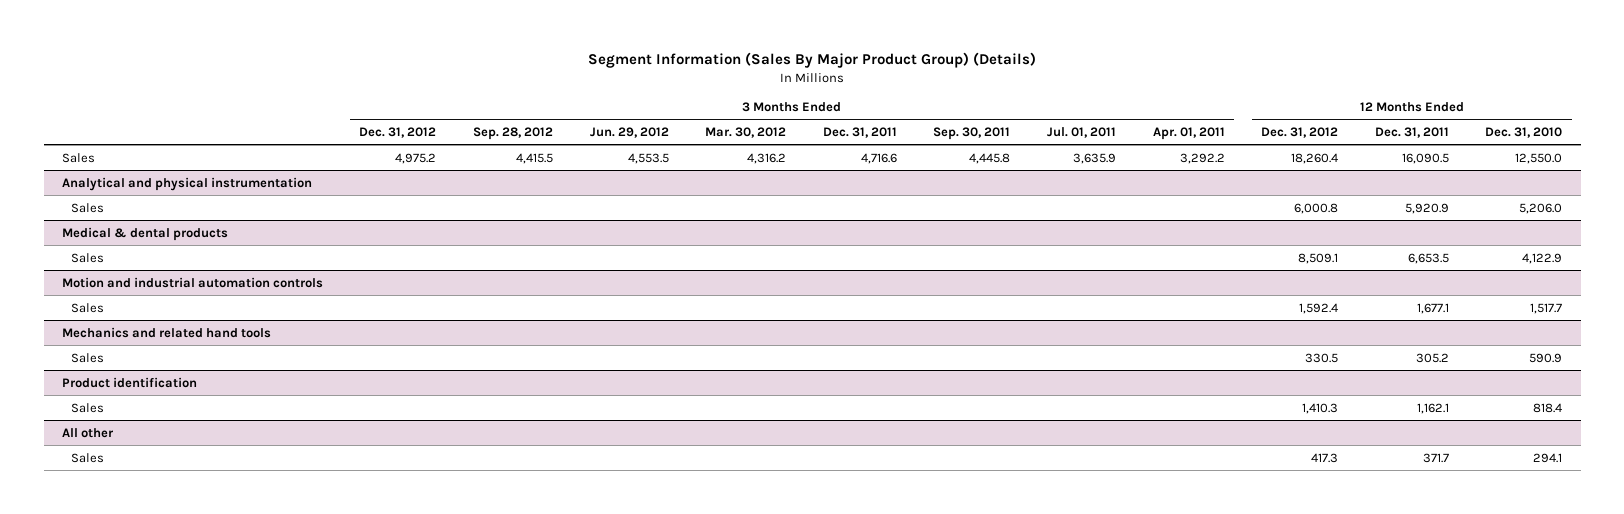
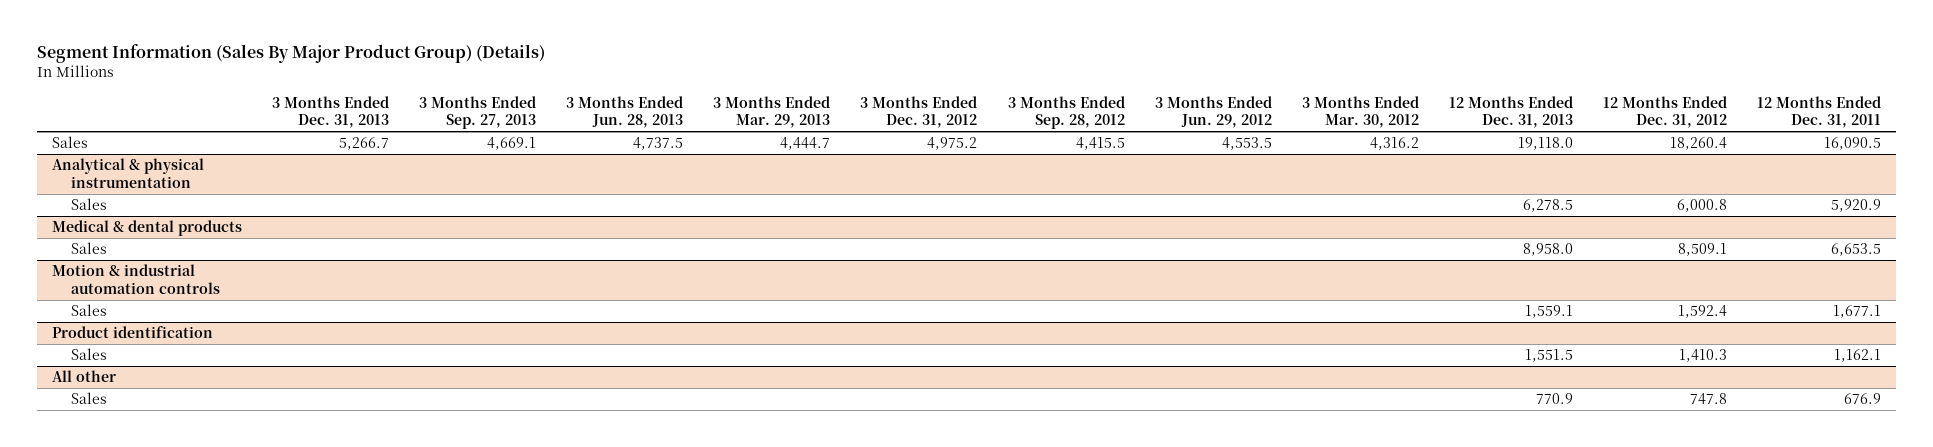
[822,127,897,139] Dec. 31, 2011 -> none
[933,127,1011,141] Sep. 30, 2011 -> none
[1047,127,1117,139] Jul. 01, 2011 -> none
[1152,127,1225,141] Apr. 01, 2011 -> none
[1485,127,1563,139] Dec. 31, 2010 -> none
none -> [271,95,389,129] 3 Months Ended Dec. 31, 2013
none -> [418,95,536,130] 3 Months Ended Sep. 27, 2013
none -> [566,95,684,129] 3 Months Ended Jun. 28, 2013
none -> [713,95,831,129] 3 Months Ended Mar. 29, 2013
none -> [1449,95,1574,129] 12 Months Ended Dec. 31, 2013
[61,176,312,191] Analytical and physical instrumentation -> [51,158,204,188] Analytical & physical instrumentation
[61,276,323,288] Motion and industrial automation controls -> [51,264,221,294] Motion & industrial automation controls
[61,326,271,338] Mechanics and related hand tools -> none
[70,352,104,363] Sales -> none
[1311,452,1339,463] 417.3 -> [1690,393,1728,405] 747.8
[1422,452,1449,463] 371.7 -> [1844,393,1882,405] 676.9

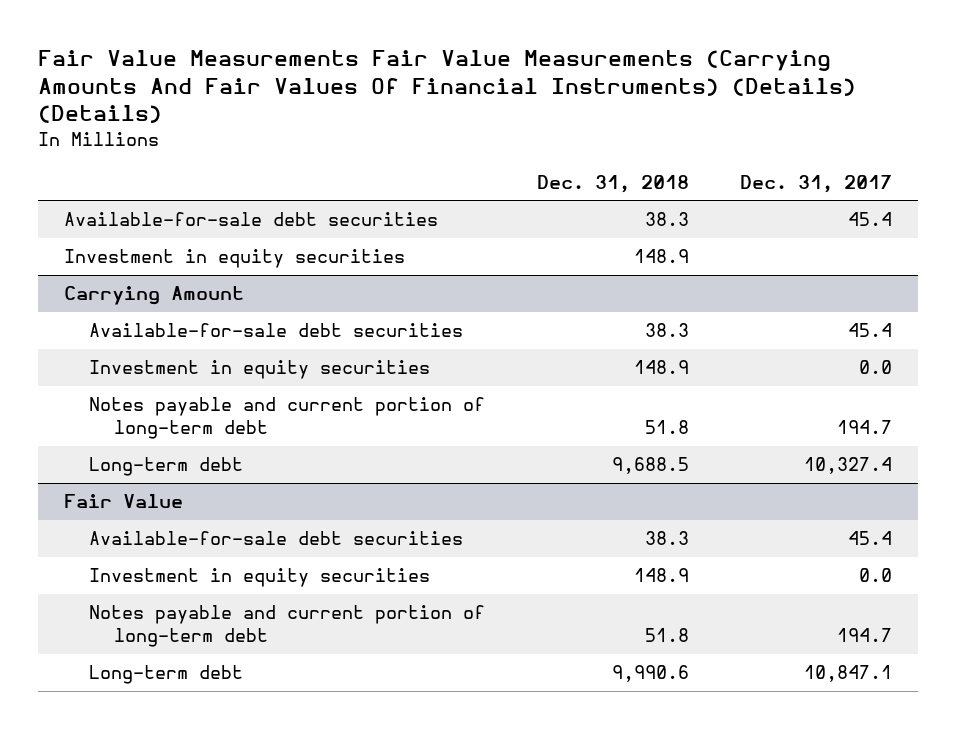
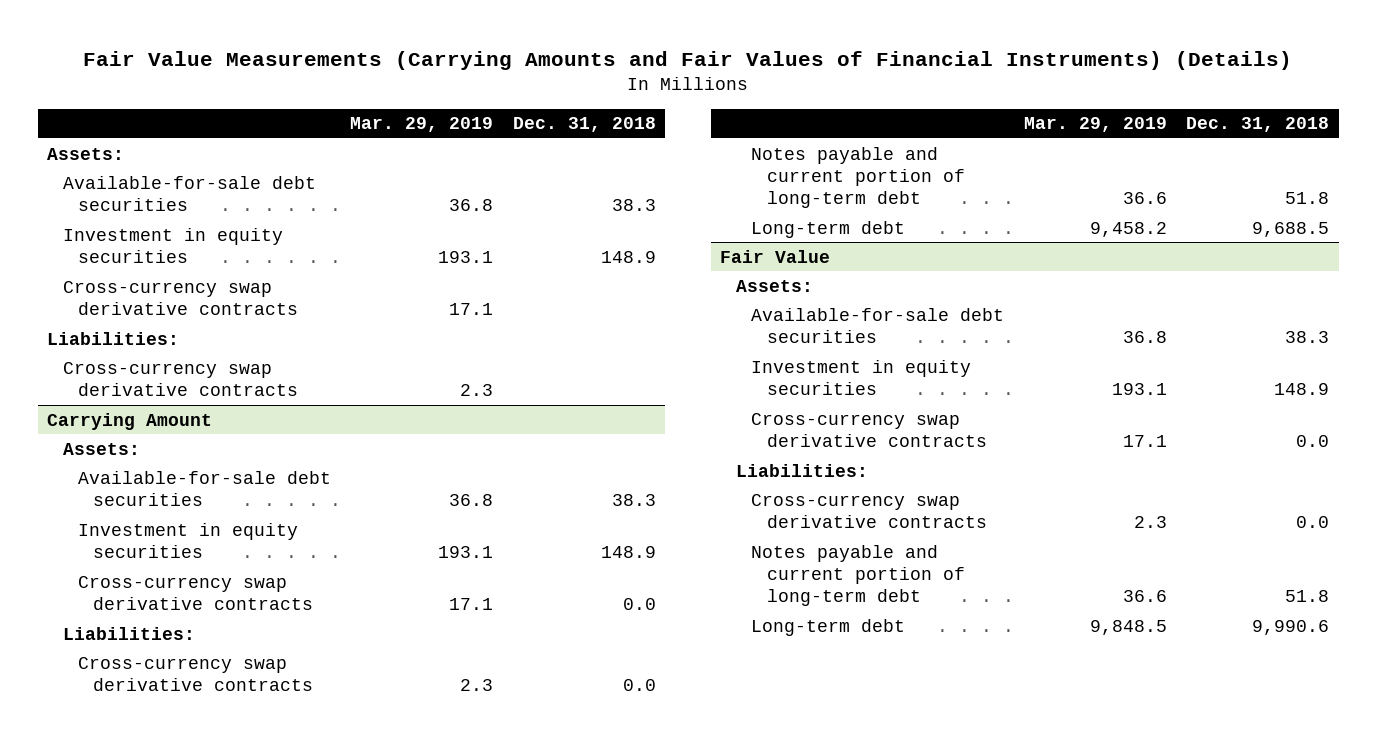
[38,49,857,124] Fair Value Measurements Fair Value Measurements (Carrying Amounts And Fair Values Of Financial Instruments) (Details) (Details) -> [83,50,1293,70] Fair Value Measurements (Carrying Amounts and Fair Values of Financial Instruments) (Details)
[740,174,893,193] Dec. 31, 2017 -> none
none -> [350,117,494,133] Mar. 29, 2019
none -> [47,147,125,160] Assets:
none -> [62,280,299,315] Cross-currency swap derivative contracts
none -> [47,331,180,345] Liabilities:
none -> [62,361,299,396] Cross-currency swap derivative contracts
none -> [62,442,140,455] Assets:
none -> [78,575,314,610] Cross-currency swap derivative contracts
none -> [62,626,195,640] Liabilities:
none -> [78,656,314,691] Cross-currency swap derivative contracts
none -> [735,279,813,292] Assets:
none -> [751,412,987,447] Cross-currency swap derivative contracts
none -> [735,463,868,477] Liabilities:
none -> [751,493,987,528] Cross-currency swap derivative contracts

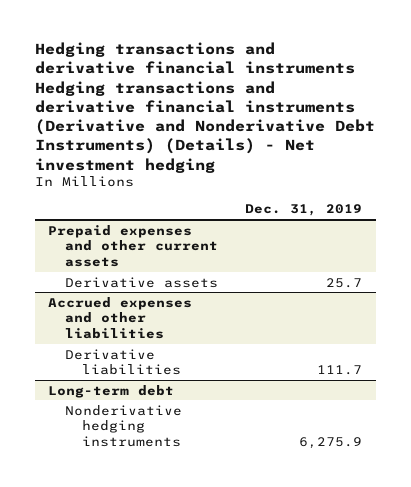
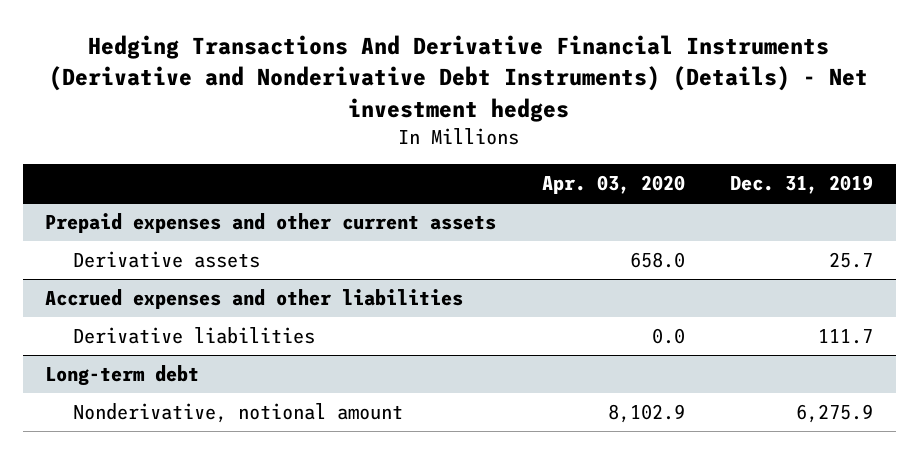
[34,42,375,173] Hedging transactions and derivative financial instruments Hedging transactions and derivative financial instruments (Derivative and Nonderivative Debt Instruments) (Details) - Net investment hedging -> [49,35,869,122] Hedging Transactions And Derivative Financial Instruments (Derivative and Nonderivative Debt Instruments) (Details) - Net investment hedges
none -> [541,175,685,195] Apr. 03, 2020
[65,404,183,448] Nonderivative hedging instruments -> [73,402,404,423] Nonderivative, notional amount

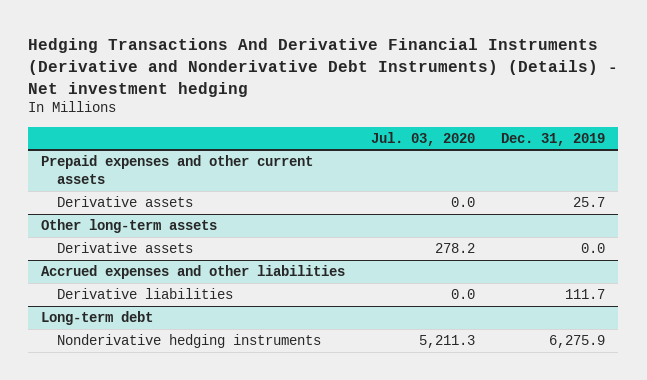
[49,35,869,122] Hedging Transactions And Derivative Financial Instruments (Derivative and Nonderivative Debt Instruments) (Details) - Net investment hedges -> [28,38,619,97] Hedging Transactions And Derivative Financial Instruments (Derivative and Nonderivative Debt Instruments) (Details) - Net investment hedging
[541,175,685,195] Apr. 03, 2020 -> none
none -> [371,131,476,146] Jul. 03, 2020
none -> [41,219,218,234] Other long-term assets
none -> [56,242,193,254] Derivative assets
[73,402,404,423] Nonderivative, notional amount -> [56,334,321,349] Nonderivative hedging instruments

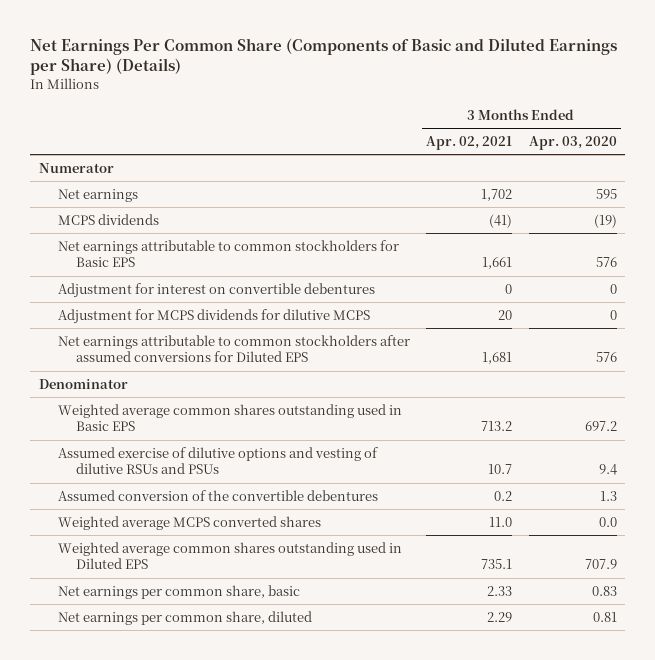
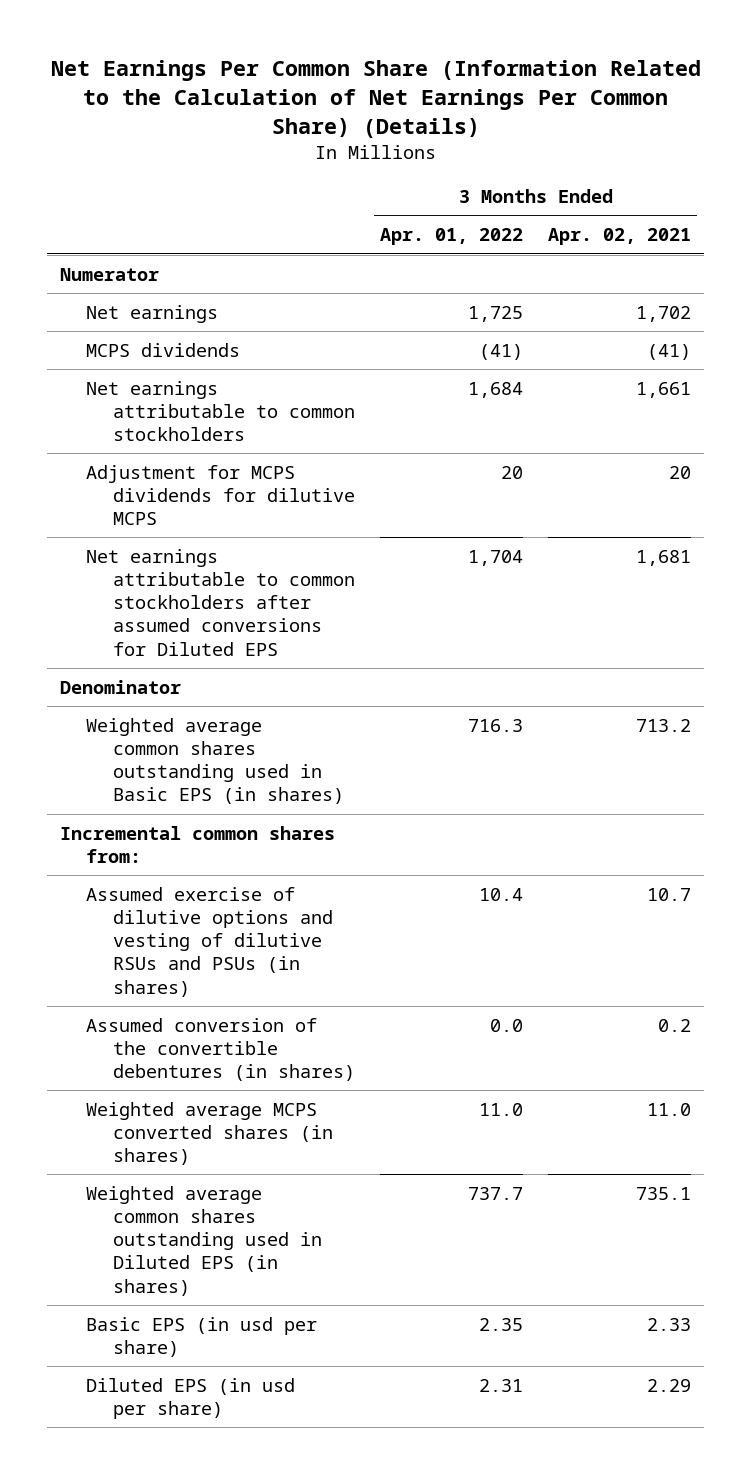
[30,37,618,76] Net Earnings Per Common Share (Components of Basic and Diluted Earnings per Share) (Details) -> [50,60,701,139] Net Earnings Per Common Share (Information Related to the Calculation of Net Earnings Per Common Share) (Details)
[528,136,617,151] Apr. 03, 2020 -> none
none -> [379,228,523,246] Apr. 01, 2022
[57,282,375,298] Adjustment for interest on convertible debentures -> none
[57,239,399,268] Net earnings attributable to common stockholders for Basic EPS -> [86,380,355,442] Net earnings attributable to common stockholders
[57,403,402,432] Weighted average common shares outstanding used in Basic EPS -> [86,717,344,805] Weighted average common shares outstanding used in Basic EPS (in shares)
none -> [59,825,335,863] Incremental common shares from:
[57,446,378,475] Assumed exercise of dilutive options and vesting of dilutive RSUs and PSUs -> [86,886,333,997] Assumed exercise of dilutive options and vesting of dilutive RSUs and PSUs (in shares)
[57,489,378,501] Assumed conversion of the convertible debentures -> [86,1017,355,1082] Assumed conversion of the convertible debentures (in shares)
[57,515,321,530] Weighted average MCPS converted shares -> [86,1101,333,1166] Weighted average MCPS converted shares (in shares)
[57,541,402,570] Weighted average common shares outstanding used in Diluted EPS -> [86,1185,322,1296] Weighted average common shares outstanding used in Diluted EPS (in shares)
[57,584,300,599] Net earnings per common share, basic -> [86,1316,318,1357] Basic EPS (in usd per share)
[57,610,312,625] Net earnings per common share, diluted -> [86,1377,296,1419] Diluted EPS (in usd per share)

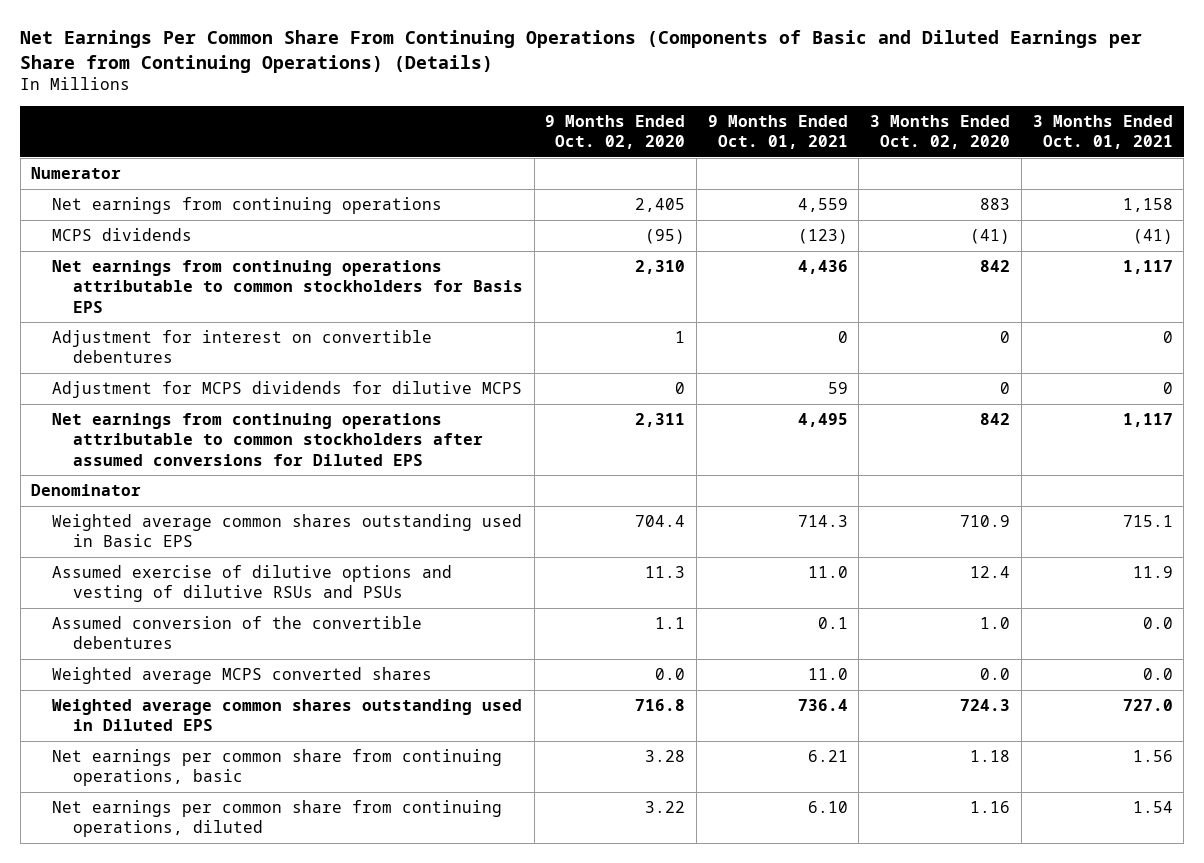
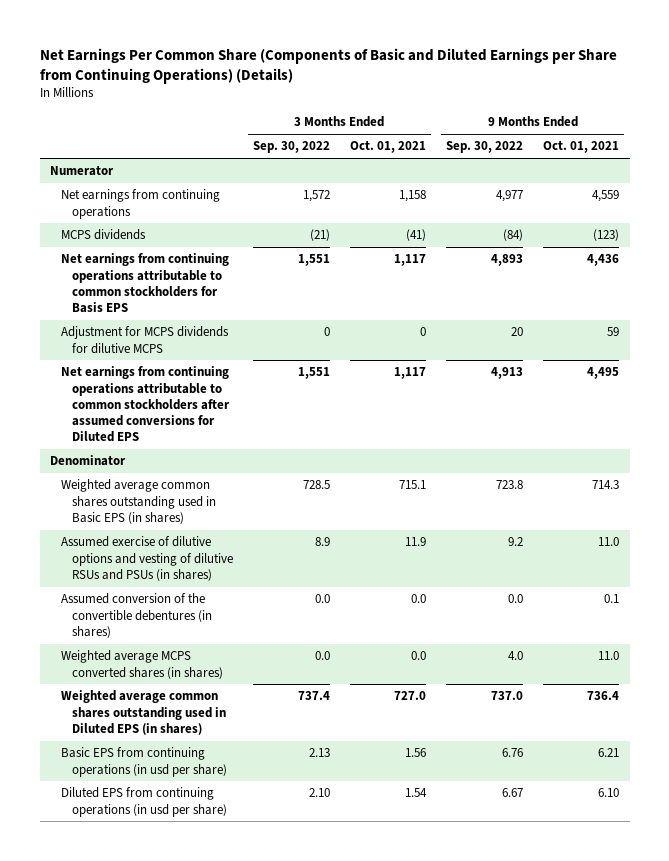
[20,30,1143,73] Net Earnings Per Common Share From Continuing Operations (Components of Basic and Diluted Earnings per Share from Continuing Operations) (Details) -> [39,47,617,84] Net Earnings Per Common Share (Components of Basic and Diluted Earnings per Share from Continuing Operations) (Details)
[545,114,686,150] 9 Months Ended Oct. 02, 2020 -> none
[870,114,1011,150] 3 Months Ended Oct. 02, 2020 -> none
none -> [252,141,330,154] Sep. 30, 2022
none -> [446,141,524,154] Sep. 30, 2022
[52,329,433,364] Adjustment for interest on convertible debentures -> none
[52,513,523,548] Weighted average common shares outstanding used in Basic EPS -> [60,479,216,524] Weighted average common shares outstanding used in Basic EPS (in shares)
[52,564,453,603] Assumed exercise of dilutive options and vesting of dilutive RSUs and PSUs -> [60,536,233,581] Assumed exercise of dilutive options and vesting of dilutive RSUs and PSUs (in shares)
[52,615,423,650] Assumed conversion of the convertible debentures -> [60,593,212,638] Assumed conversion of the convertible debentures (in shares)
[52,666,433,684] Weighted average MCPS converted shares -> [60,650,223,679] Weighted average MCPS converted shares (in shares)
[52,698,523,732] Weighted average common shares outstanding used in Diluted EPS -> [60,690,226,735] Weighted average common shares outstanding used in Diluted EPS (in shares)
[52,748,503,787] Net earnings per common share from continuing operations, basic -> [60,747,227,777] Basic EPS from continuing operations (in usd per share)
[52,799,503,838] Net earnings per common share from continuing operations, diluted -> [60,787,227,817] Diluted EPS from continuing operations (in usd per share)

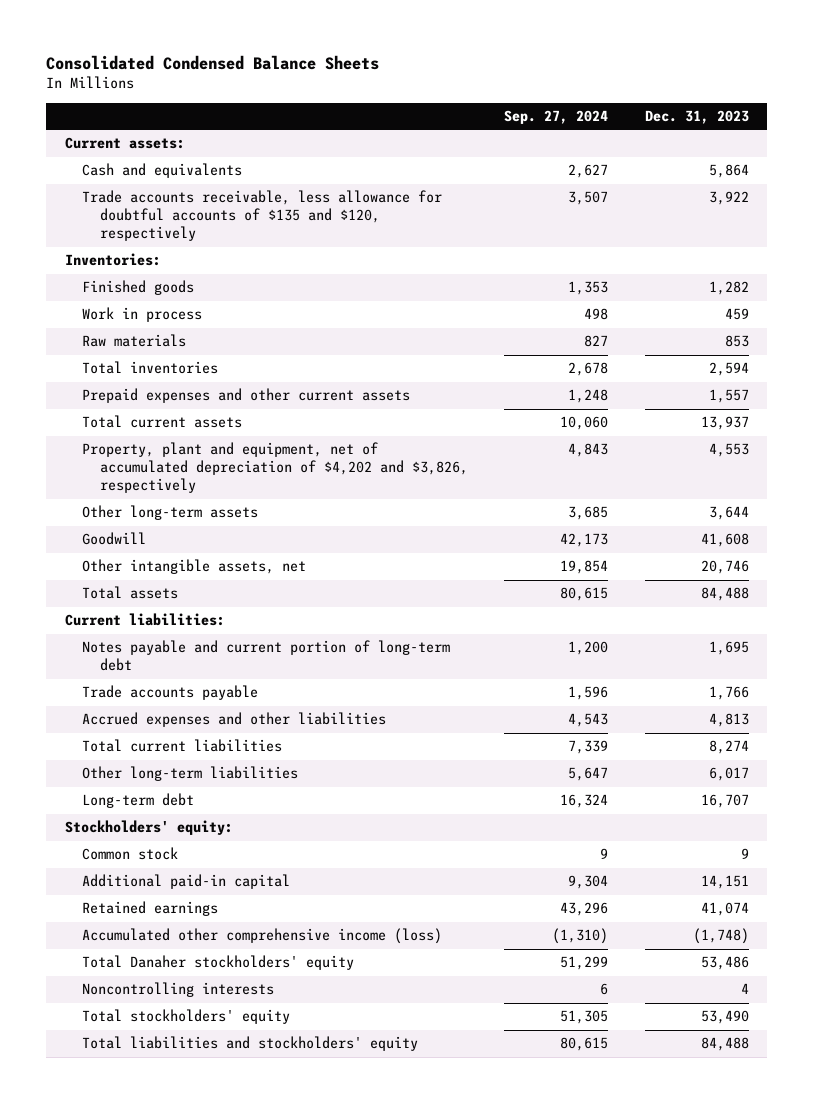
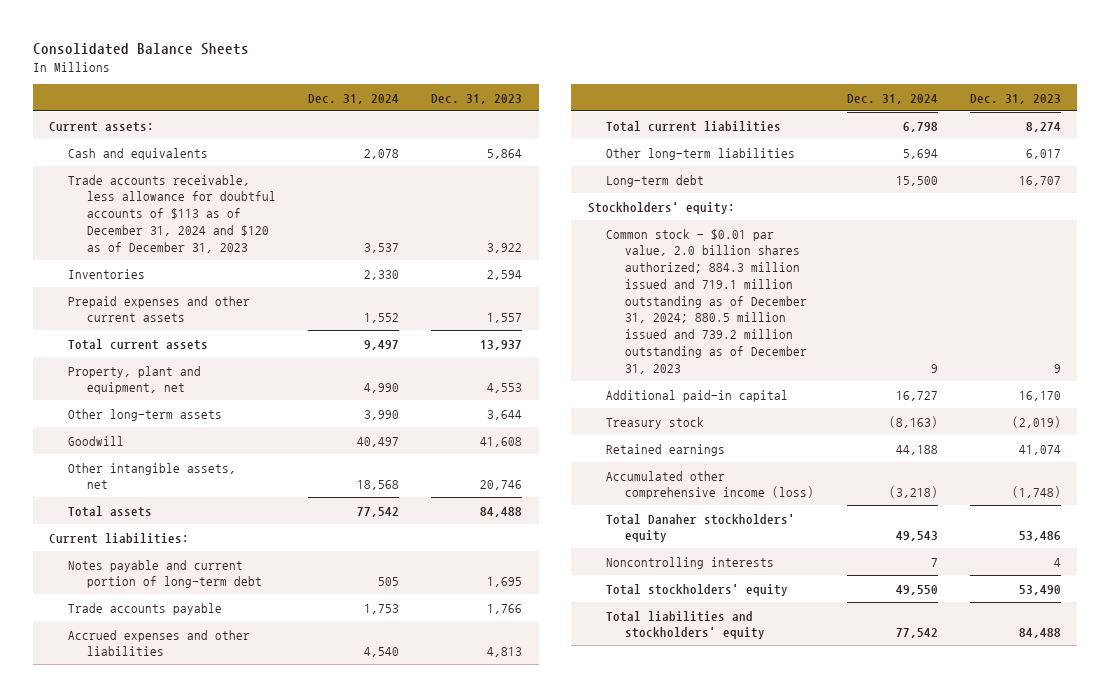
[46,54,380,70] Consolidated Condensed Balance Sheets -> [32,43,249,56] Consolidated Balance Sheets
[504,110,609,125] Sep. 27, 2024 -> none
none -> [308,93,400,104] Dec. 31, 2024
[64,253,161,267] Inventories: -> none
[82,280,195,296] Finished goods -> none
[82,307,203,323] Work in process -> none
[82,334,187,348] Raw materials -> none
[82,190,443,242] Trade accounts receivable, less allowance for doubtful accounts of $135 and $120, respectively -> [67,174,276,253] Trade accounts receivable, less allowance for doubtful accounts of $113 as of December 31, 2024 and $120 as of December 31, 2023
[82,361,219,375] Total inventories -> [67,268,145,279] Inventories
[82,442,468,494] Property, plant and equipment, net of accumulated depreciation of $4,202 and $3,826, respectively -> [67,365,201,395] Property, plant and equipment, net
[82,847,179,861] Common stock -> [606,228,808,374] Common stock - $0.01 par value, 2.0 billion shares authorized; 884.3 million issued and 719.1 million outstanding as of December 31, 2024; 880.5 million issued and 739.2 million outstanding as of December 31, 2023
[700,875,749,890] 14,151 -> [1019,390,1062,401] 16,170
none -> [606,416,705,429] Treasury stock

